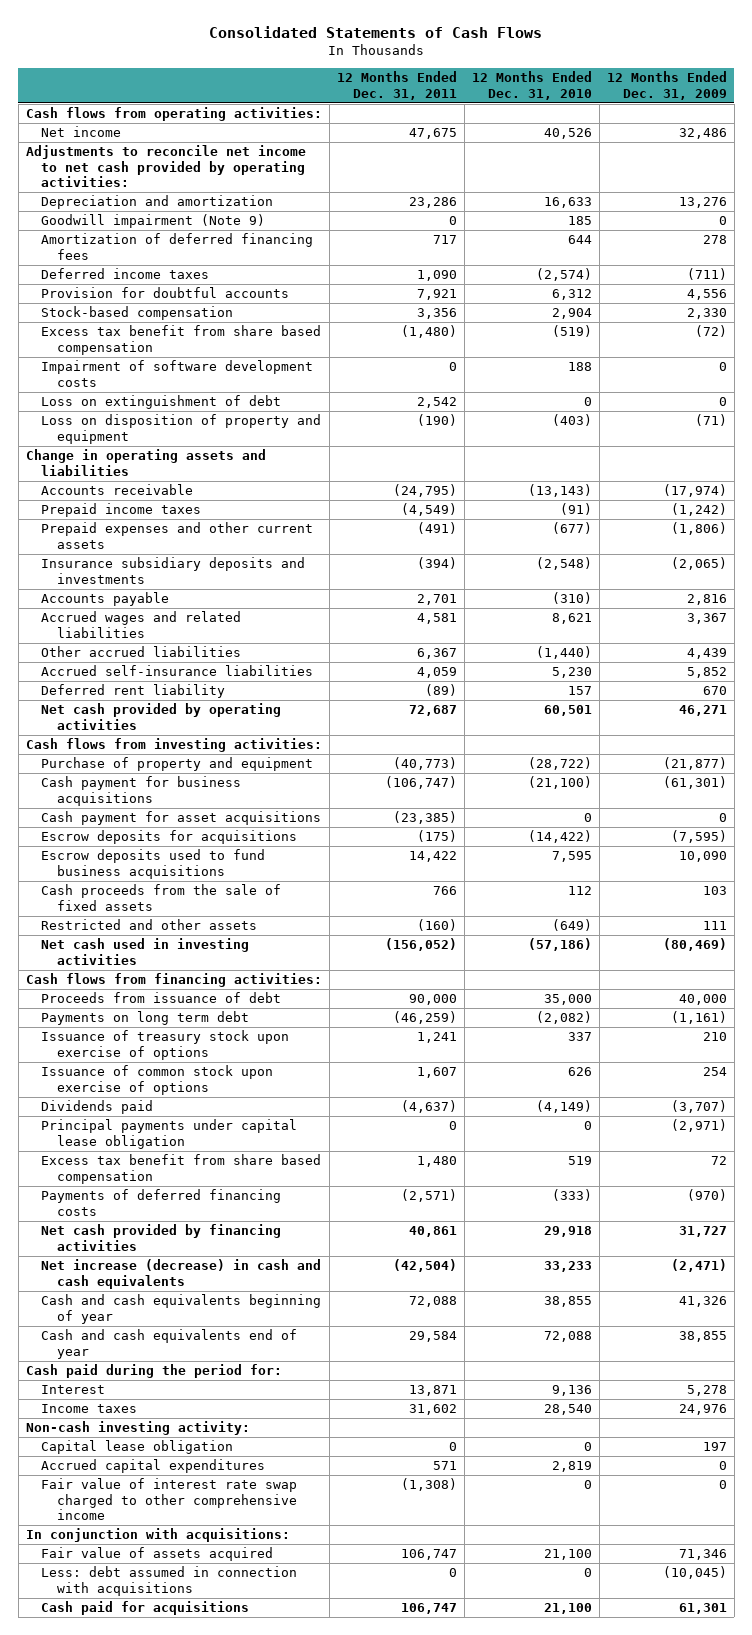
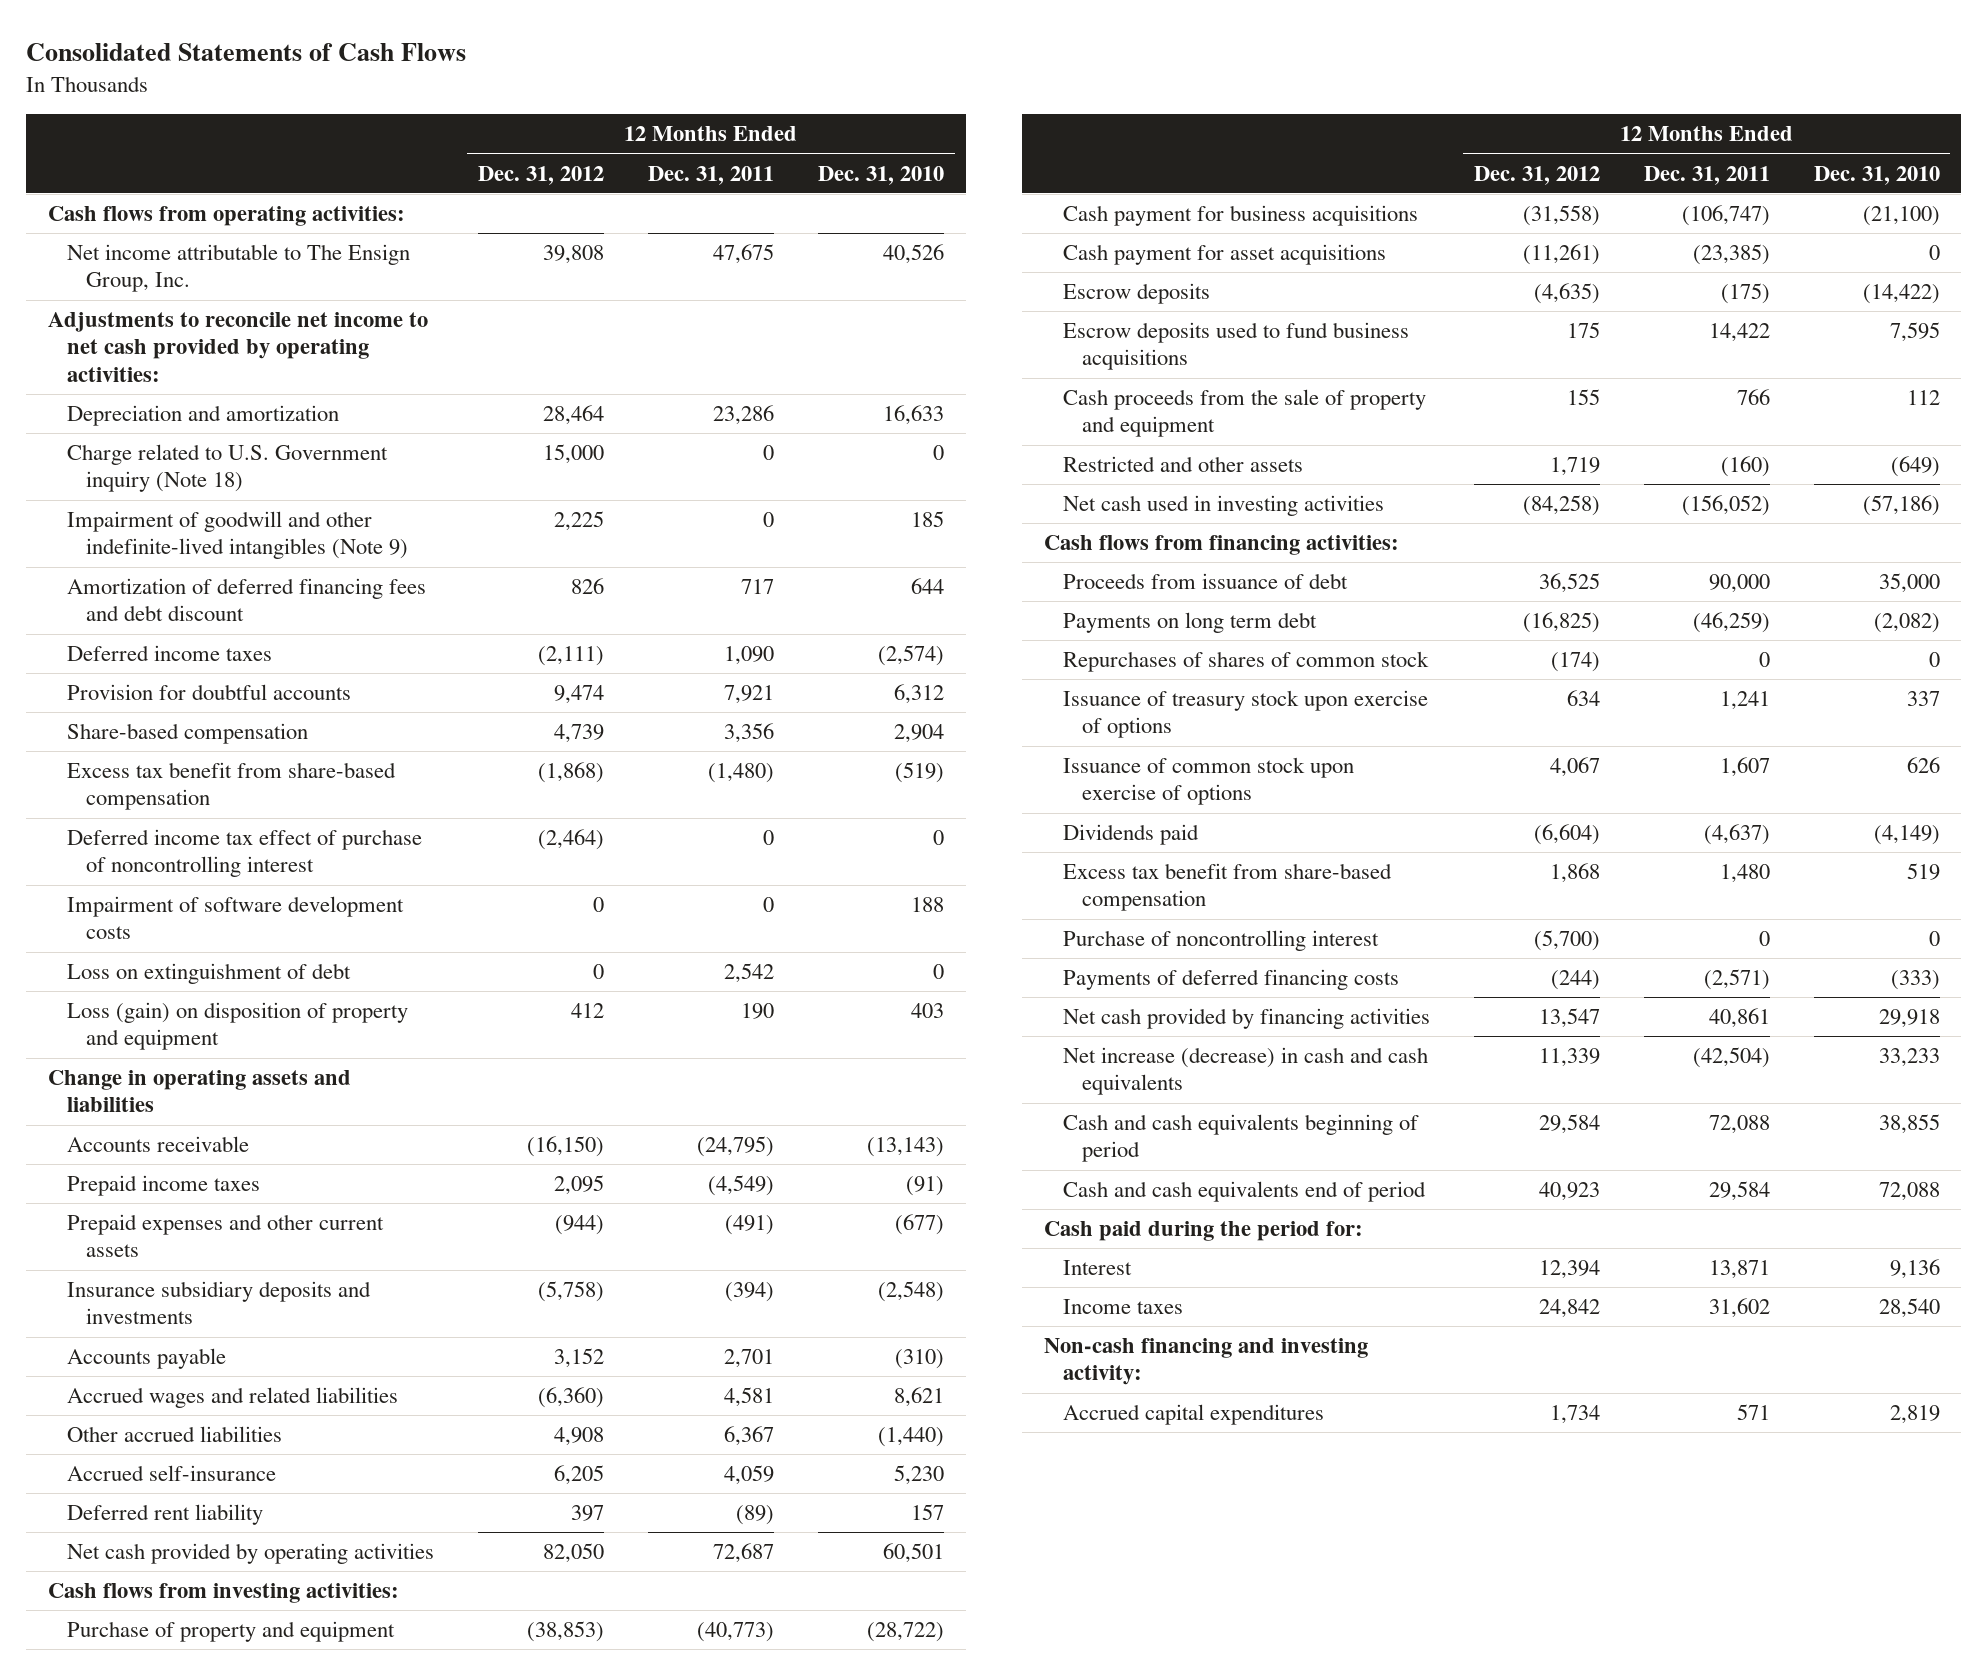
[606,71,727,100] 12 Months Ended Dec. 31, 2009 -> none
none -> [478,165,605,185] Dec. 31, 2012
[41,126,122,138] Net income -> [67,244,411,293] Net income attributable to The Ensign Group, Inc.
none -> [67,444,389,493] Charge related to U.S. Government inquiry (Note 18)
[41,214,266,229] Goodwill impairment (Note 9) -> [67,511,409,560] Impairment of goodwill and other indefinite-lived intangibles (Note 9)
[41,233,314,260] Amortization of deferred financing fees -> [67,578,427,622] Amortization of deferred financing fees and debt discount
[41,306,234,321] Stock-based compensation -> [67,723,309,745] Share-based compensation
[41,325,322,355] Excess tax benefit from share based compensation -> [67,762,397,811] Excess tax benefit from share-based compensation
none -> [67,829,423,878] Deferred income tax effect of purchase of noncontrolling interest
[41,414,322,444] Loss on disposition of property and equipment -> [67,1002,409,1051] Loss (gain) on disposition of property and equipment
[416,414,457,427] (190) -> [740,1003,774,1020] 190
[551,414,592,427] (403) -> [910,1003,944,1019] 403
[41,665,314,677] Accrued self-insurance liabilities -> [67,1465,277,1482] Accrued self-insurance
[41,830,298,845] Escrow deposits for acquisitions -> [1062,283,1210,305] Escrow deposits
[41,884,282,911] Cash proceeds from the sale of fixed assets -> [1062,389,1426,438] Cash proceeds from the sale of property and equipment
none -> [1062,651,1429,673] Repurchases of shares of common stock
[41,1119,298,1149] Principal payments under capital lease obligation -> none
[41,1154,322,1184] Excess tax benefit from share based compensation -> [1062,863,1392,912] Excess tax benefit from share-based compensation
none -> [1062,930,1379,952] Purchase of noncontrolling interest
[41,1294,322,1324] Cash and cash equivalents beginning of year -> [1062,1114,1419,1163] Cash and cash equivalents beginning of period
[41,1329,298,1359] Cash and cash equivalents end of year -> [1062,1181,1426,1203] Cash and cash equivalents end of period
[41,1440,234,1455] Capital lease obligation -> none
[25,1421,250,1436] Non-cash investing activity: -> [1043,1338,1368,1386] Non-cash financing and investing activity:
[41,1478,298,1521] Fair value of interest rate swap charged to other comprehensive income -> none
[25,1528,290,1543] In conjunction with acquisitions: -> none
[41,1547,274,1562] Fair value of assets acquired -> none
[41,1566,298,1596] Less: debt assumed in connection with acquisitions -> none
[41,1601,250,1616] Cash paid for acquisitions -> none

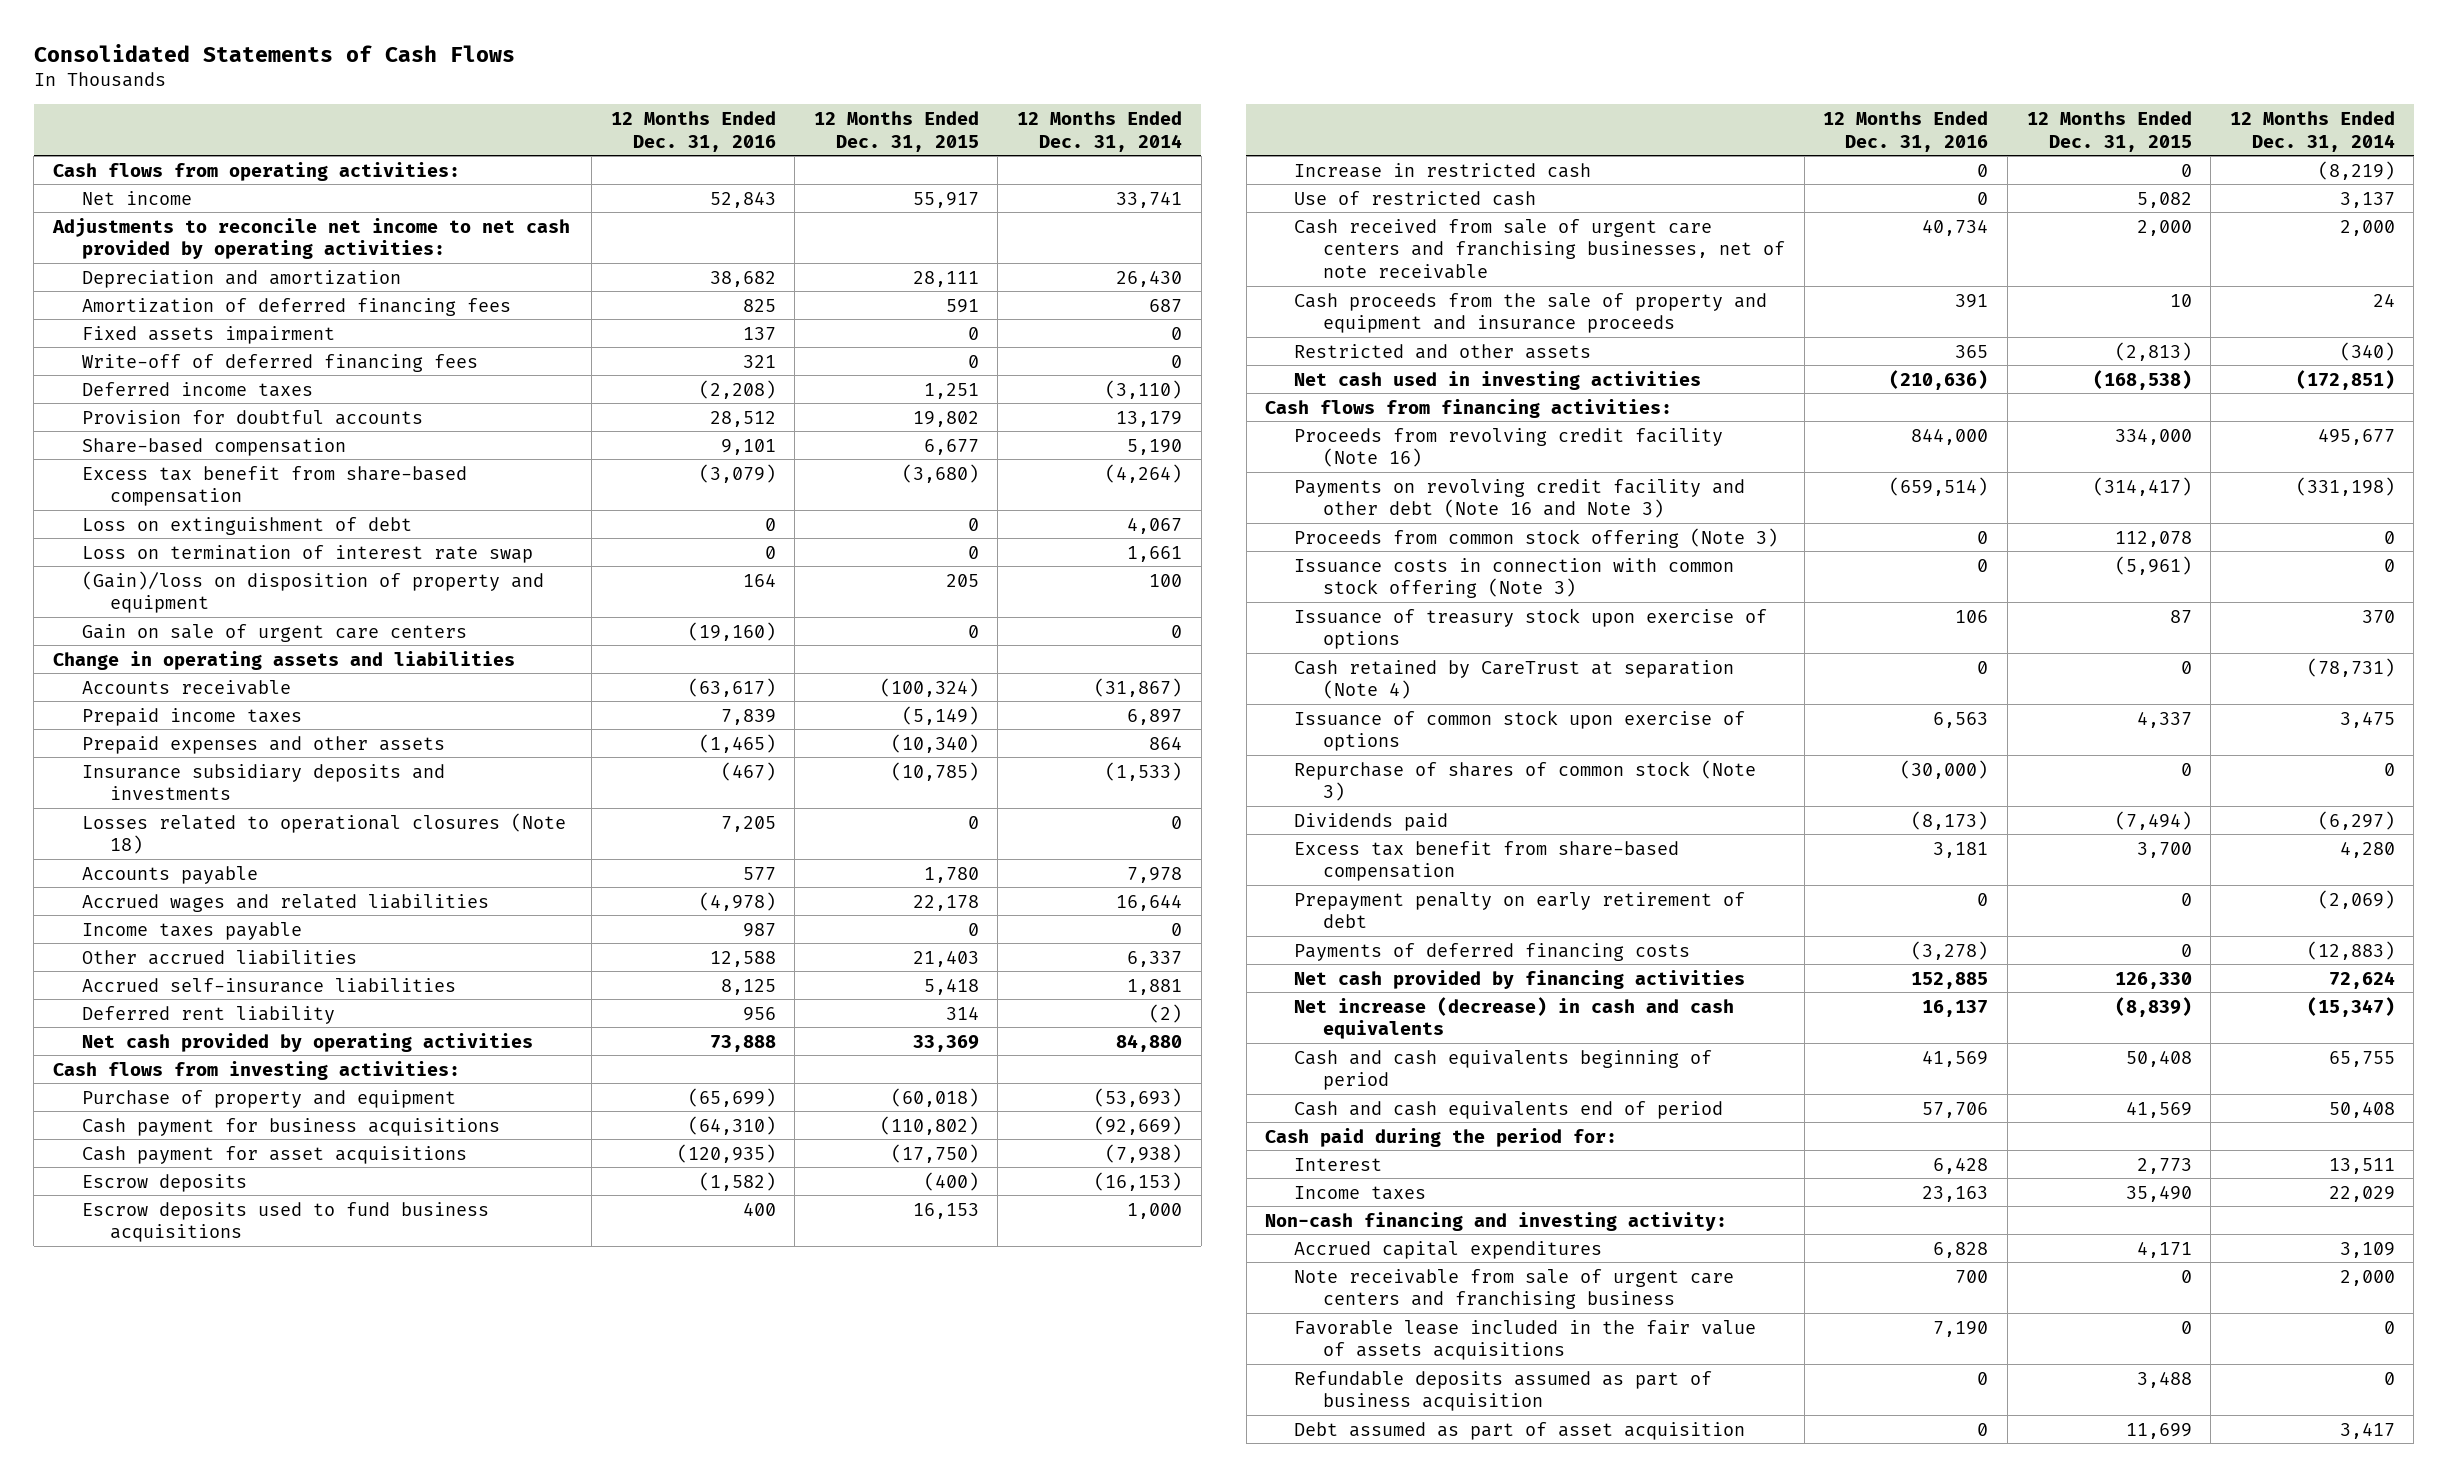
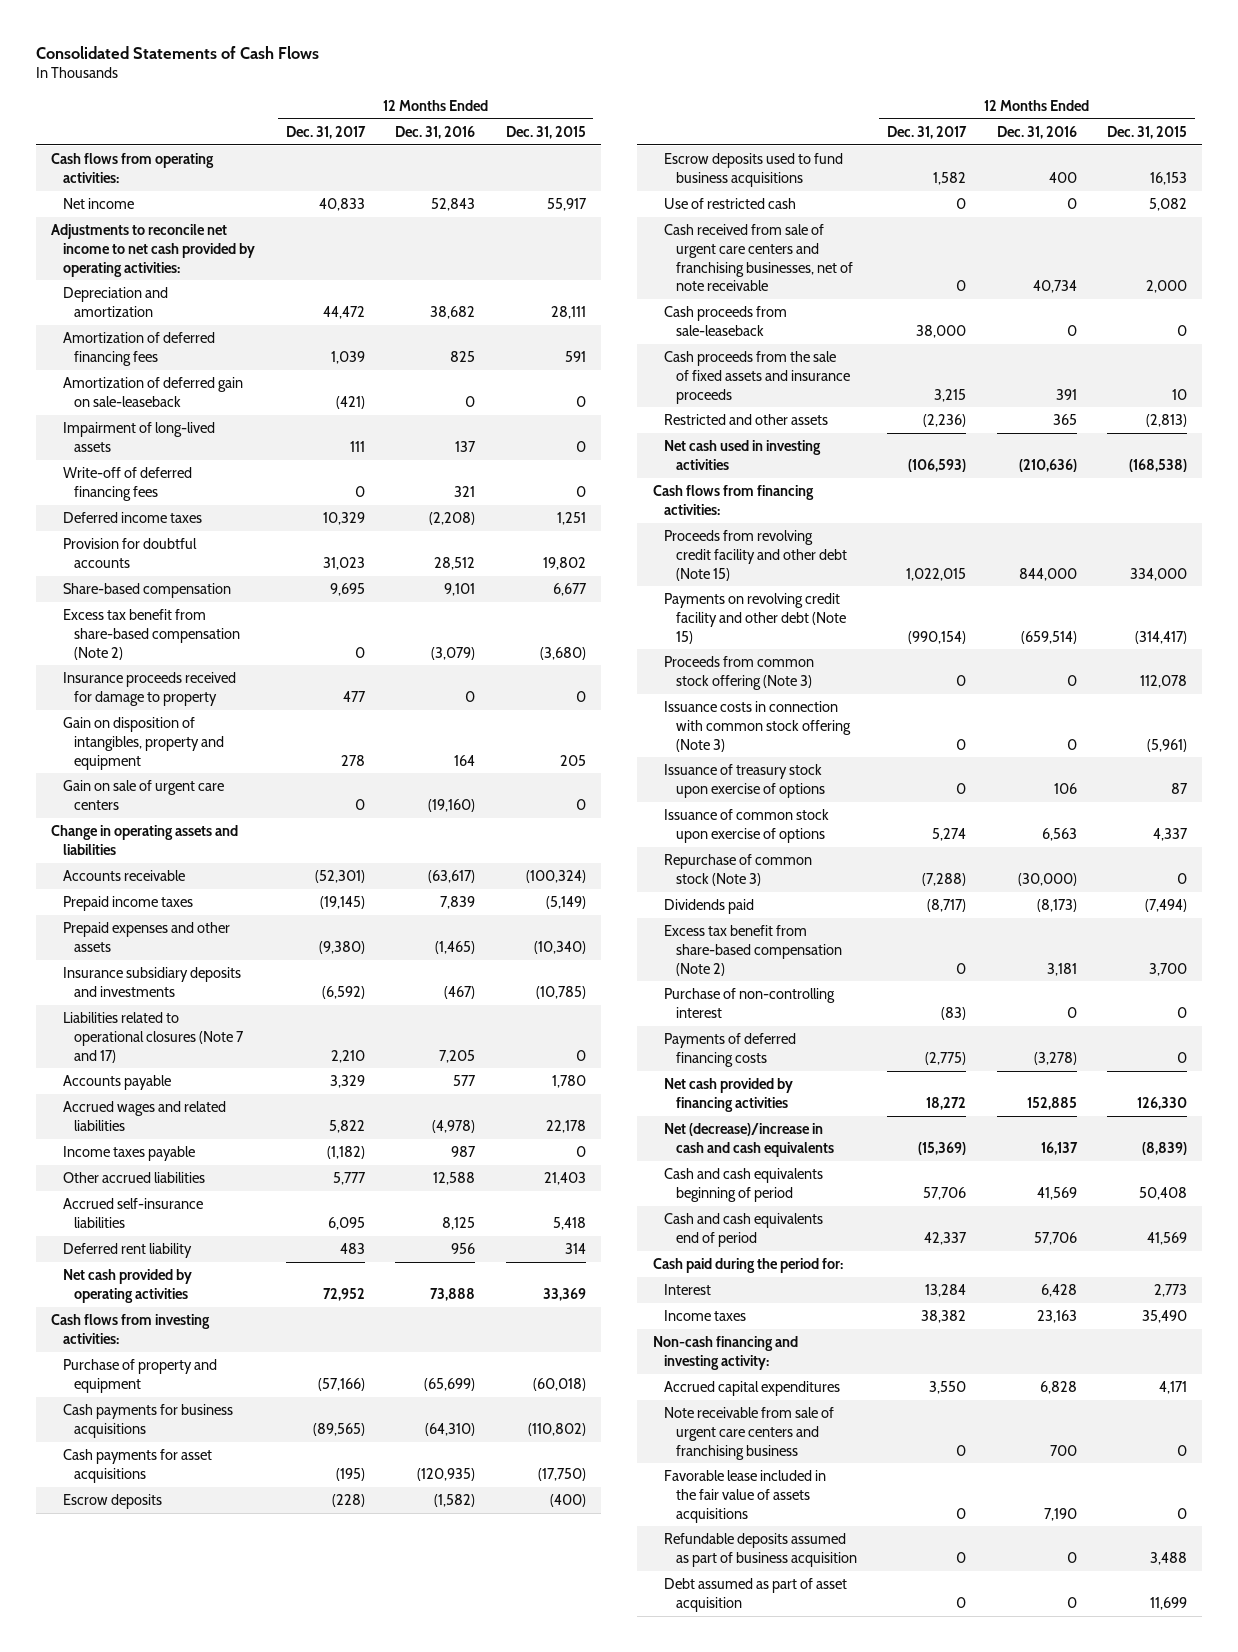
[1016,110,1182,152] 12 Months Ended Dec. 31, 2014 -> none
none -> [285,125,366,139] Dec. 31, 2017
none -> [62,377,243,407] Amortization of deferred gain on sale-leaseback
[81,325,335,344] Fixed assets impairment -> [62,422,215,452] Impairment of long-lived assets
[81,516,412,535] Loss on extinguishment of debt -> none
[81,544,533,563] Loss on termination of interest rate swap -> none
[81,465,467,507] Excess tax benefit from share-based compensation -> [62,609,241,660] Excess tax benefit from share-based compensation (Note 2)
none -> [62,672,236,706] Insurance proceeds received for damage to property
[81,570,544,614] (Gain)/loss on disposition of property and equipment -> [62,717,225,770] Gain on disposition of intangibles, property and equipment
[81,812,566,855] Losses related to operational closures (Note 18) -> [62,1012,245,1063] Liabilities related to operational closures (Note 7 and 17)
[81,1117,500,1136] Cash payment for business acquisitions -> [62,1404,233,1438] Cash payments for business acquisitions
[81,1145,467,1164] Cash payment for asset acquisitions -> [62,1449,212,1483] Cash payments for asset acquisitions
[1294,162,1592,178] Increase in restricted cash -> none
none -> [664,306,788,336] Cash proceeds from sale-leaseback
[1294,292,1768,334] Cash proceeds from the sale of property and equipment and insurance proceeds -> [664,351,850,404] Cash proceeds from the sale of fixed assets and insurance proceeds
[1294,427,1724,468] Proceeds from revolving credit facility (Note 16) -> [664,530,847,581] Proceeds from revolving credit facility and other debt (Note 15)
[1294,478,1746,519] Payments on revolving credit facility and other debt (Note 16 and Note 3) -> [664,593,846,644] Payments on revolving credit facility and other debt (Note 15)
[1294,659,1735,700] Cash retained by CareTrust at separation (Note 4) -> none
[1294,759,1757,802] Repurchase of shares of common stock (Note 3) -> [664,854,813,886] Repurchase of common stock (Note 3)
[1294,891,1746,929] Prepayment penalty on early retirement of debt -> none
[1294,840,1680,882] Excess tax benefit from share-based compensation -> [664,925,842,976] Excess tax benefit from share-based compensation (Note 2)
none -> [664,988,836,1018] Purchase of non-controlling interest
[1294,996,1735,1040] Net increase (decrease) in cash and cash equivalents -> [664,1123,834,1157] Net (decrease)/increase in cash and cash equivalents

